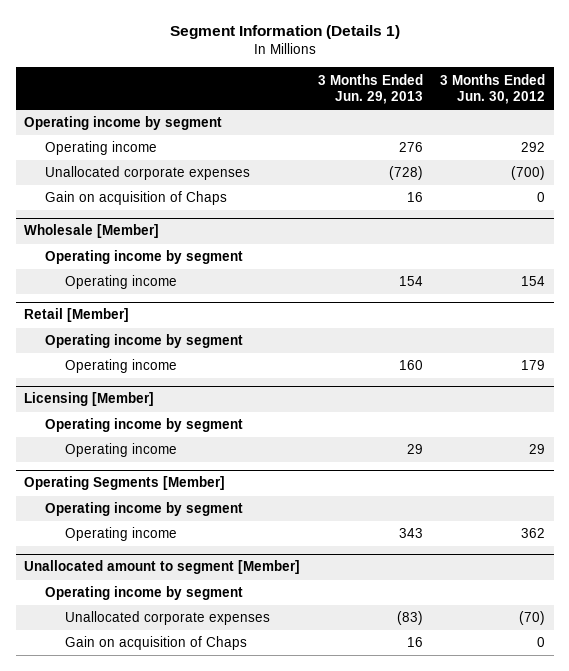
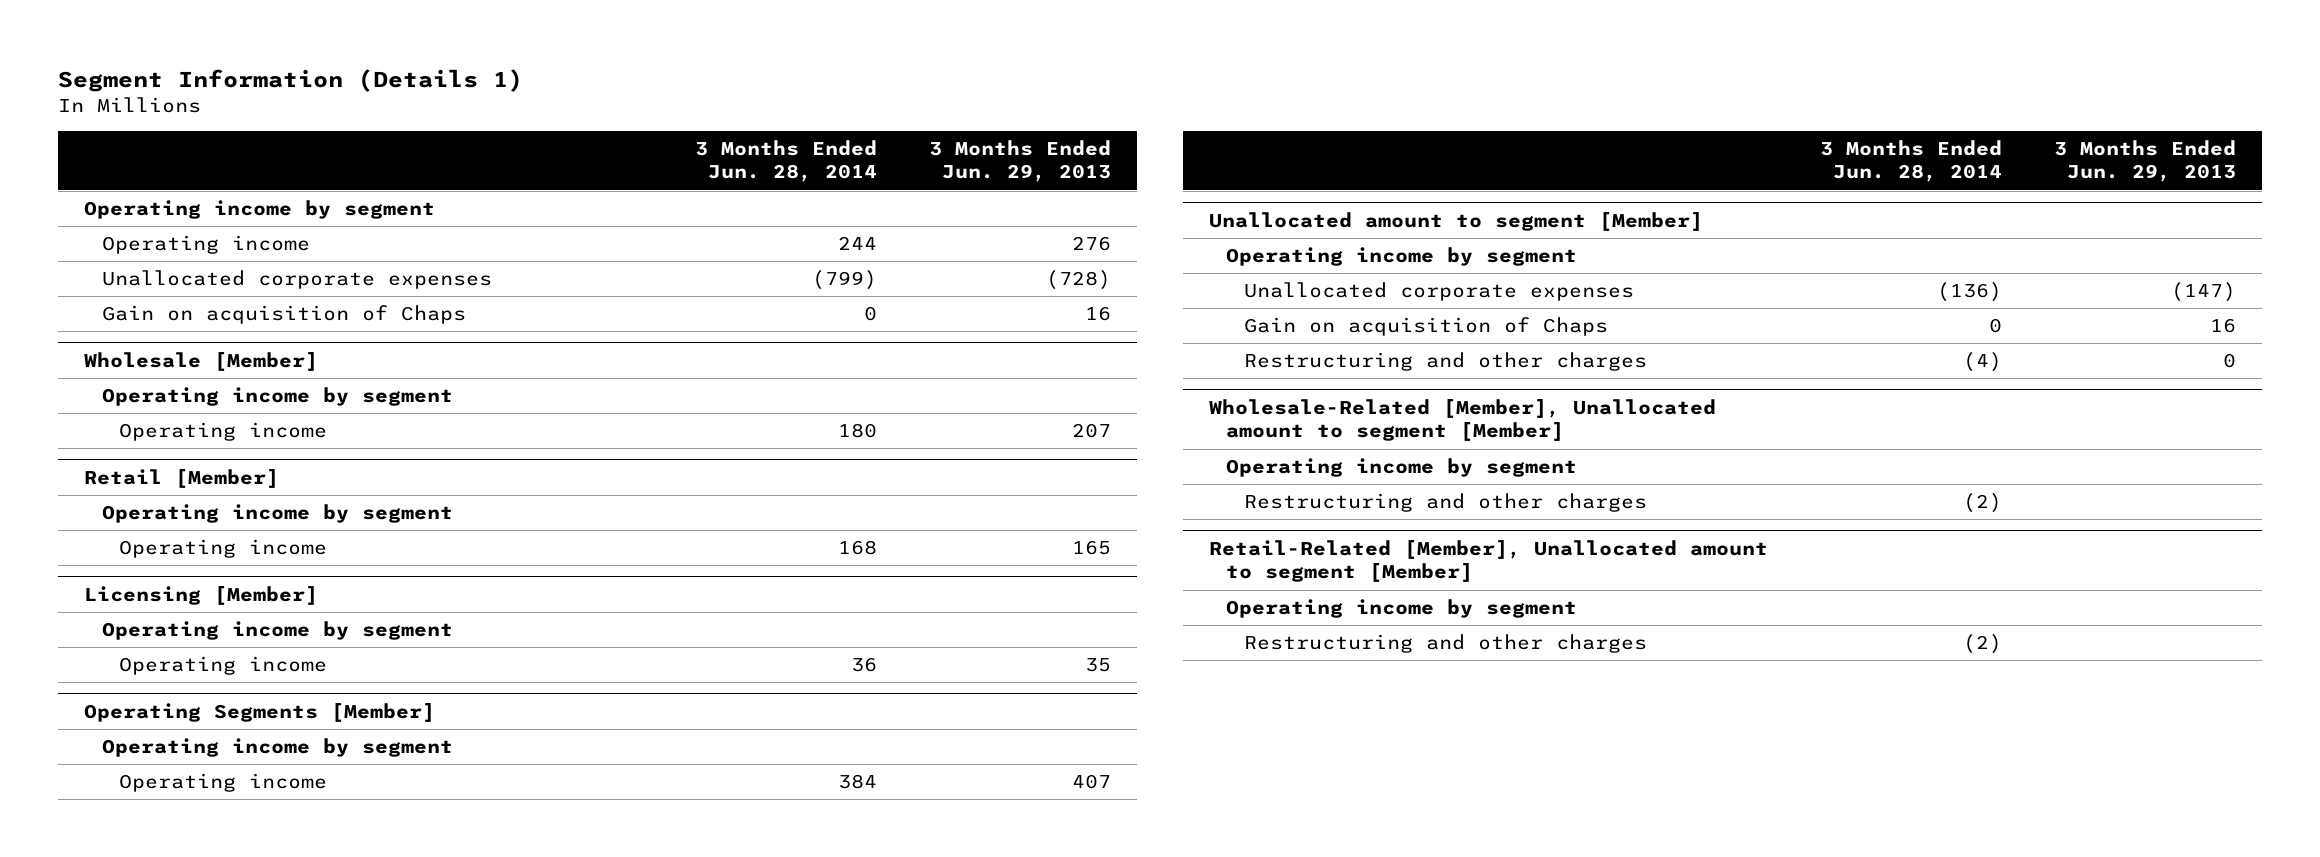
[439,73,545,104] 3 Months Ended Jun. 30, 2012 -> none
none -> [694,139,877,183] 3 Months Ended Jun. 28, 2014
[398,276,423,287] 154 -> [1071,423,1111,439] 207
[398,360,423,371] 160 -> [1071,540,1111,556] 165
[406,444,423,455] 29 -> [1084,658,1111,673] 35
[398,528,423,539] 343 -> [1071,774,1111,790] 407
[396,611,423,626] (83) -> [2170,282,2236,303] (147)
none -> [1243,352,1647,372] Restructuring and other charges
none -> [1208,398,1716,442] Wholesale-Related [Member], Unallocated amount to segment [Member]
none -> [1226,458,1578,478] Operating income by segment
none -> [1243,493,1647,513] Restructuring and other charges
none -> [1208,539,1768,583] Retail-Related [Member], Unallocated amount to segment [Member]
none -> [1226,599,1578,619] Operating income by segment
none -> [1243,634,1647,654] Restructuring and other charges

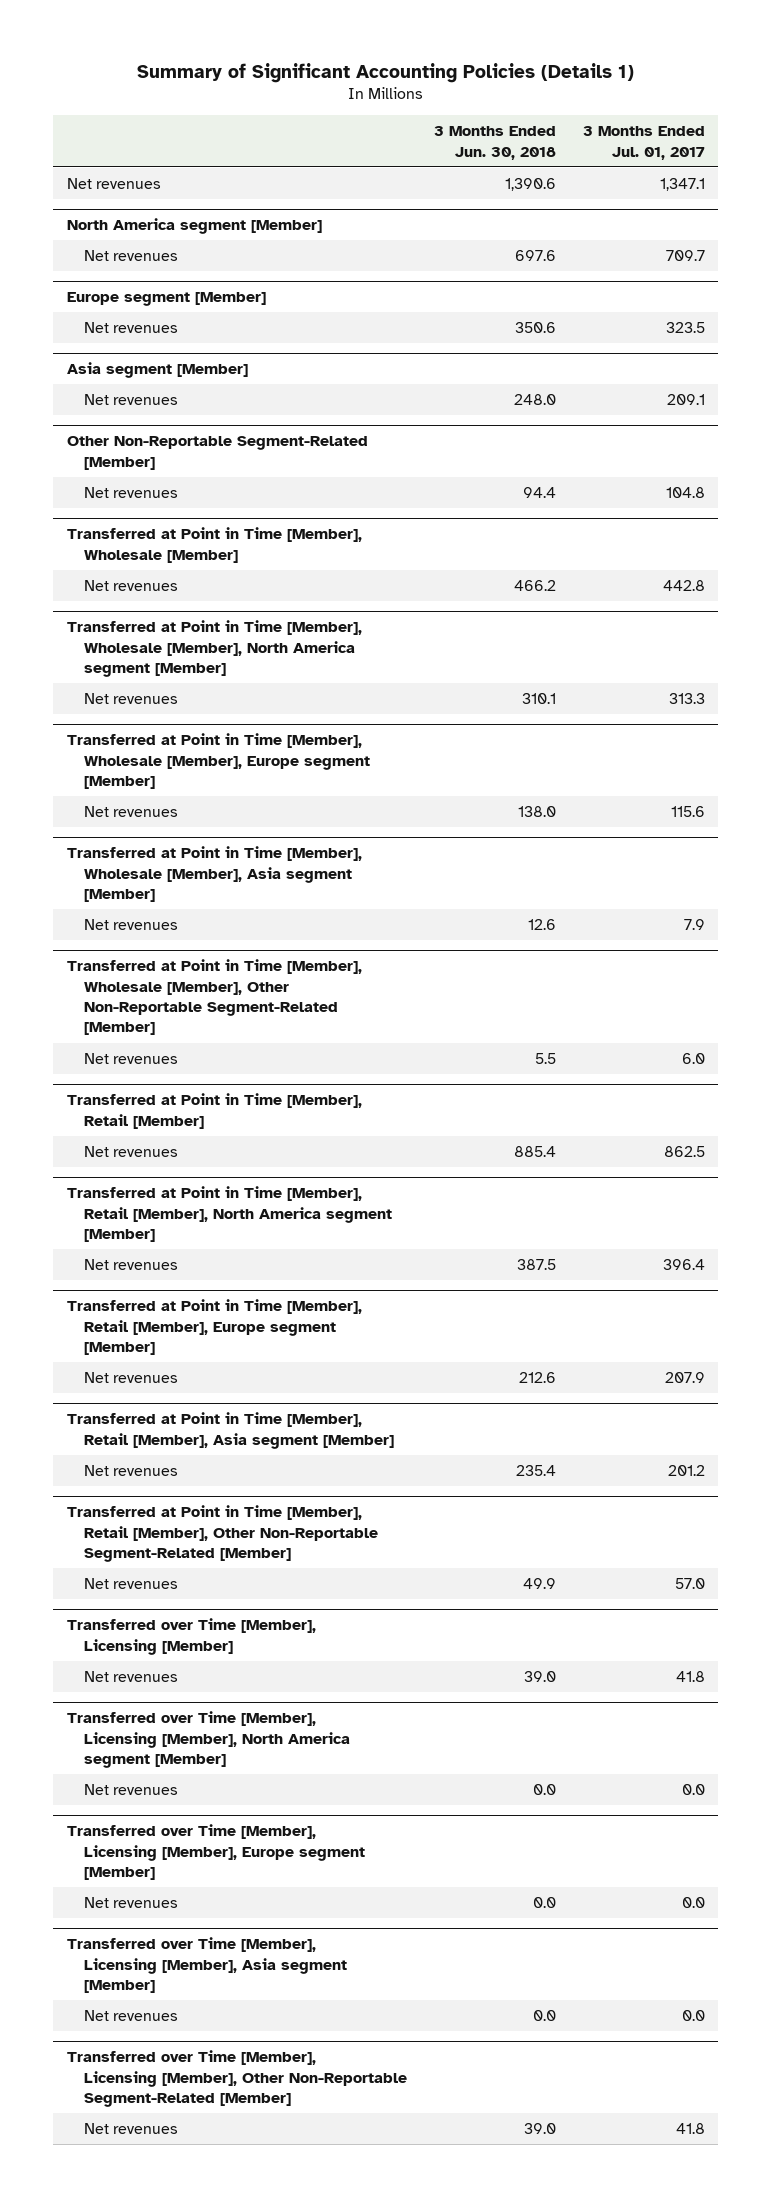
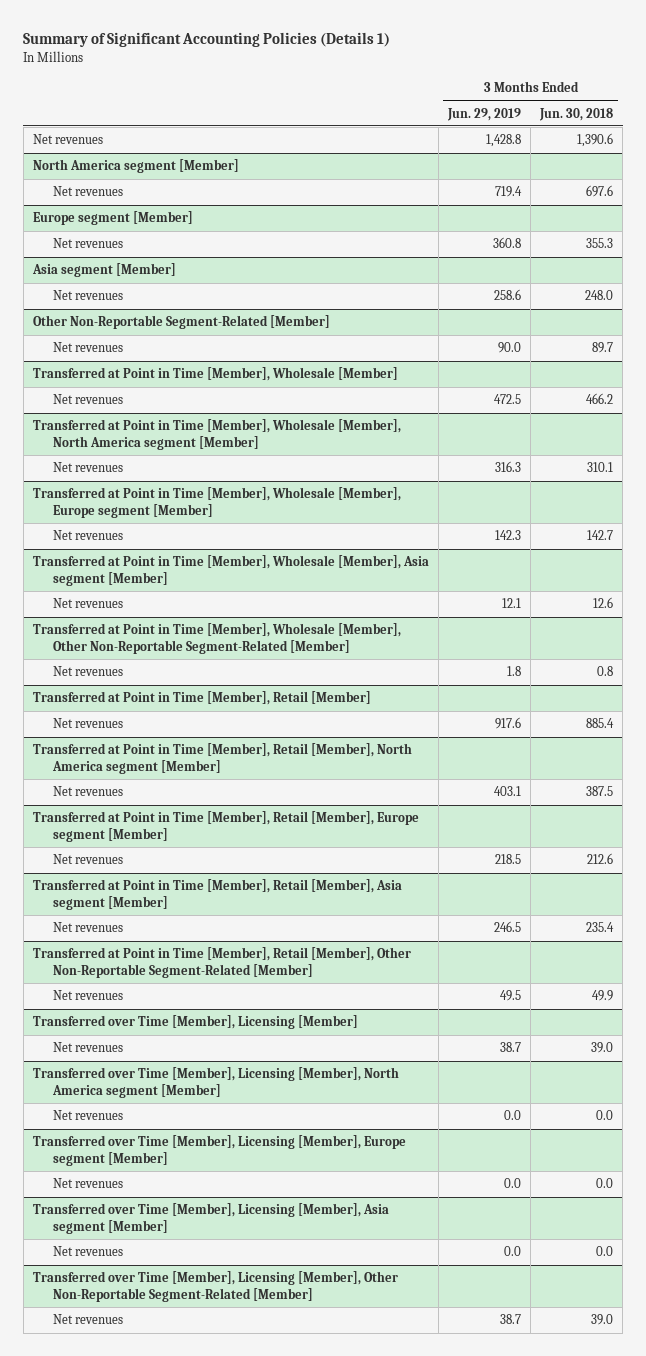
[582,126,705,160] 3 Months Ended Jul. 01, 2017 -> none
none -> [447,107,522,121] Jun. 29, 2019
[515,322,557,334] 350.6 -> [586,238,614,249] 355.3
[523,487,557,499] 94.4 -> [592,342,614,354] 89.7
[518,806,557,818] 138.0 -> [587,530,614,541] 142.7
[535,1053,557,1065] 5.5 -> [597,666,614,677] 0.8

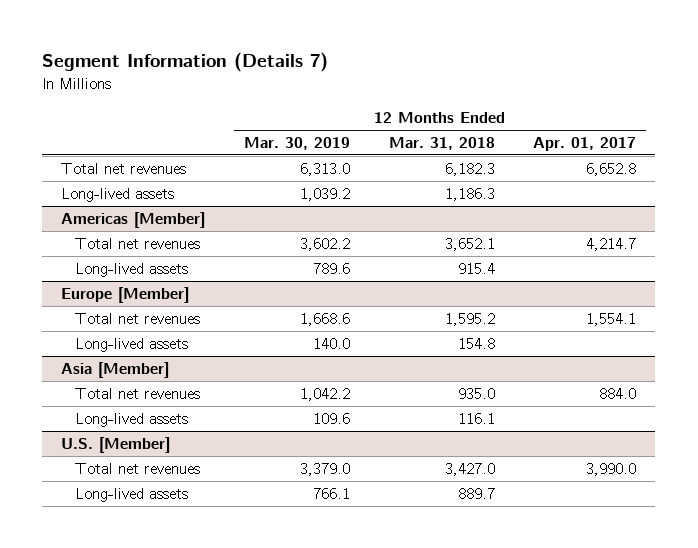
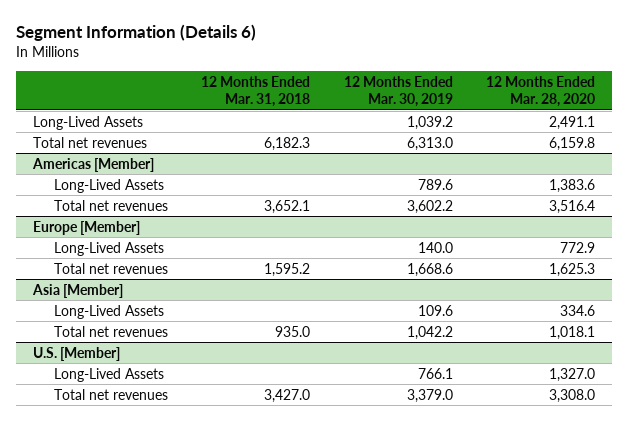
[42,52,329,73] Segment Information (Details 7) -> [15,23,256,41] Segment Information (Details 6)
[533,137,637,152] Apr. 01, 2017 -> none
none -> [486,75,596,108] 12 Months Ended Mar. 28, 2020
none -> [32,115,143,130] Long-Lived Assets
[61,187,175,202] Long-lived assets -> none
none -> [53,178,164,193] Long-Lived Assets
[74,262,188,277] Long-lived assets -> none
none -> [53,241,164,256] Long-Lived Assets
[74,337,188,352] Long-lived assets -> none
none -> [53,304,164,319] Long-Lived Assets
[74,412,188,427] Long-lived assets -> none
none -> [53,367,164,382] Long-Lived Assets
[74,487,188,502] Long-lived assets -> none

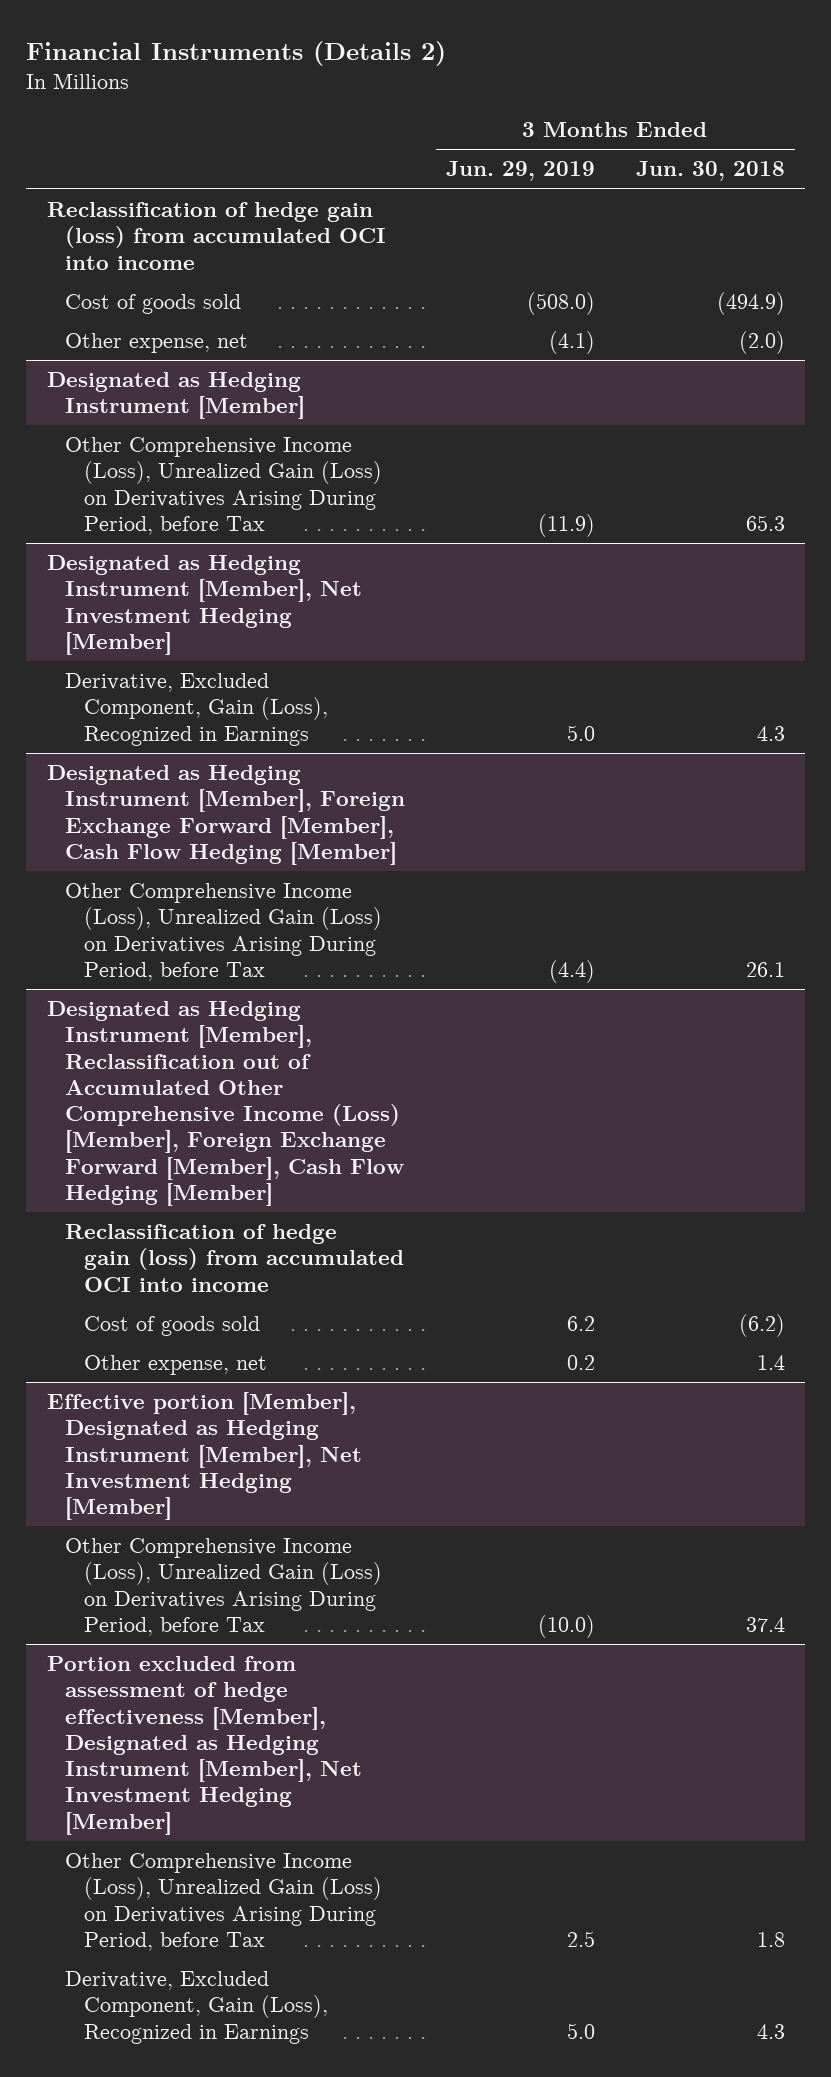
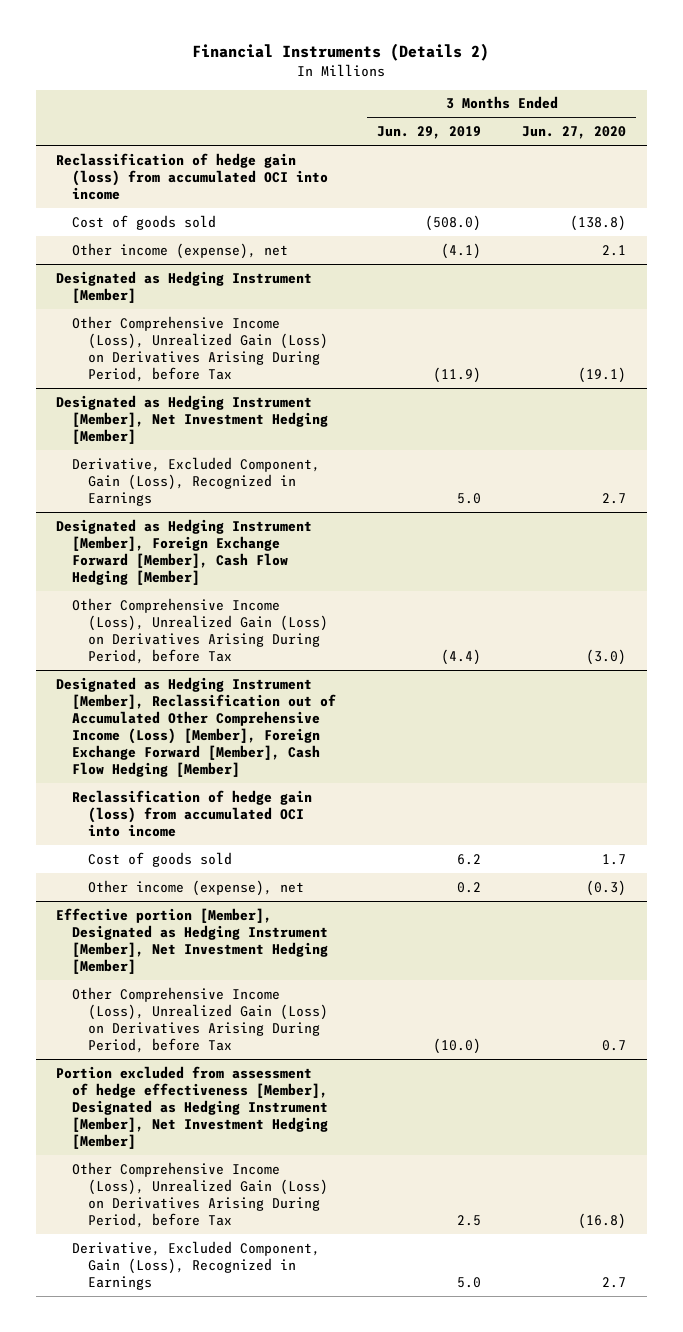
[635,161,785,182] Jun. 30, 2018 -> none
none -> [522,126,627,140] Jun. 27, 2020
[65,333,249,354] Other expense, net -> [72,242,289,259] Other income (expense), net
[84,1355,268,1376] Other expense, net -> [88,879,305,896] Other income (expense), net

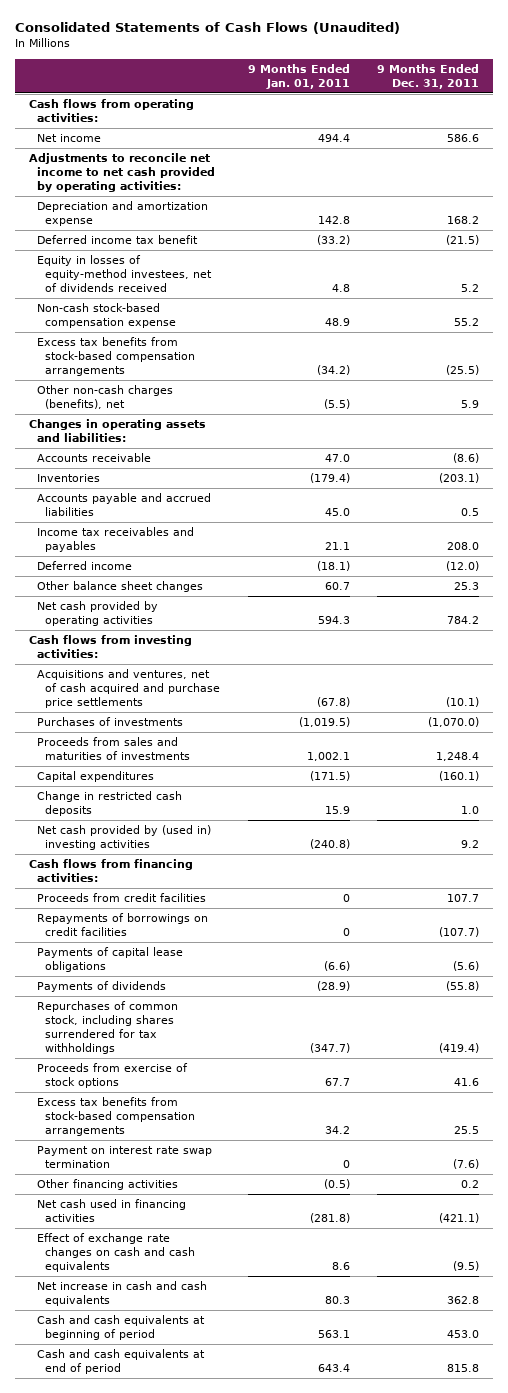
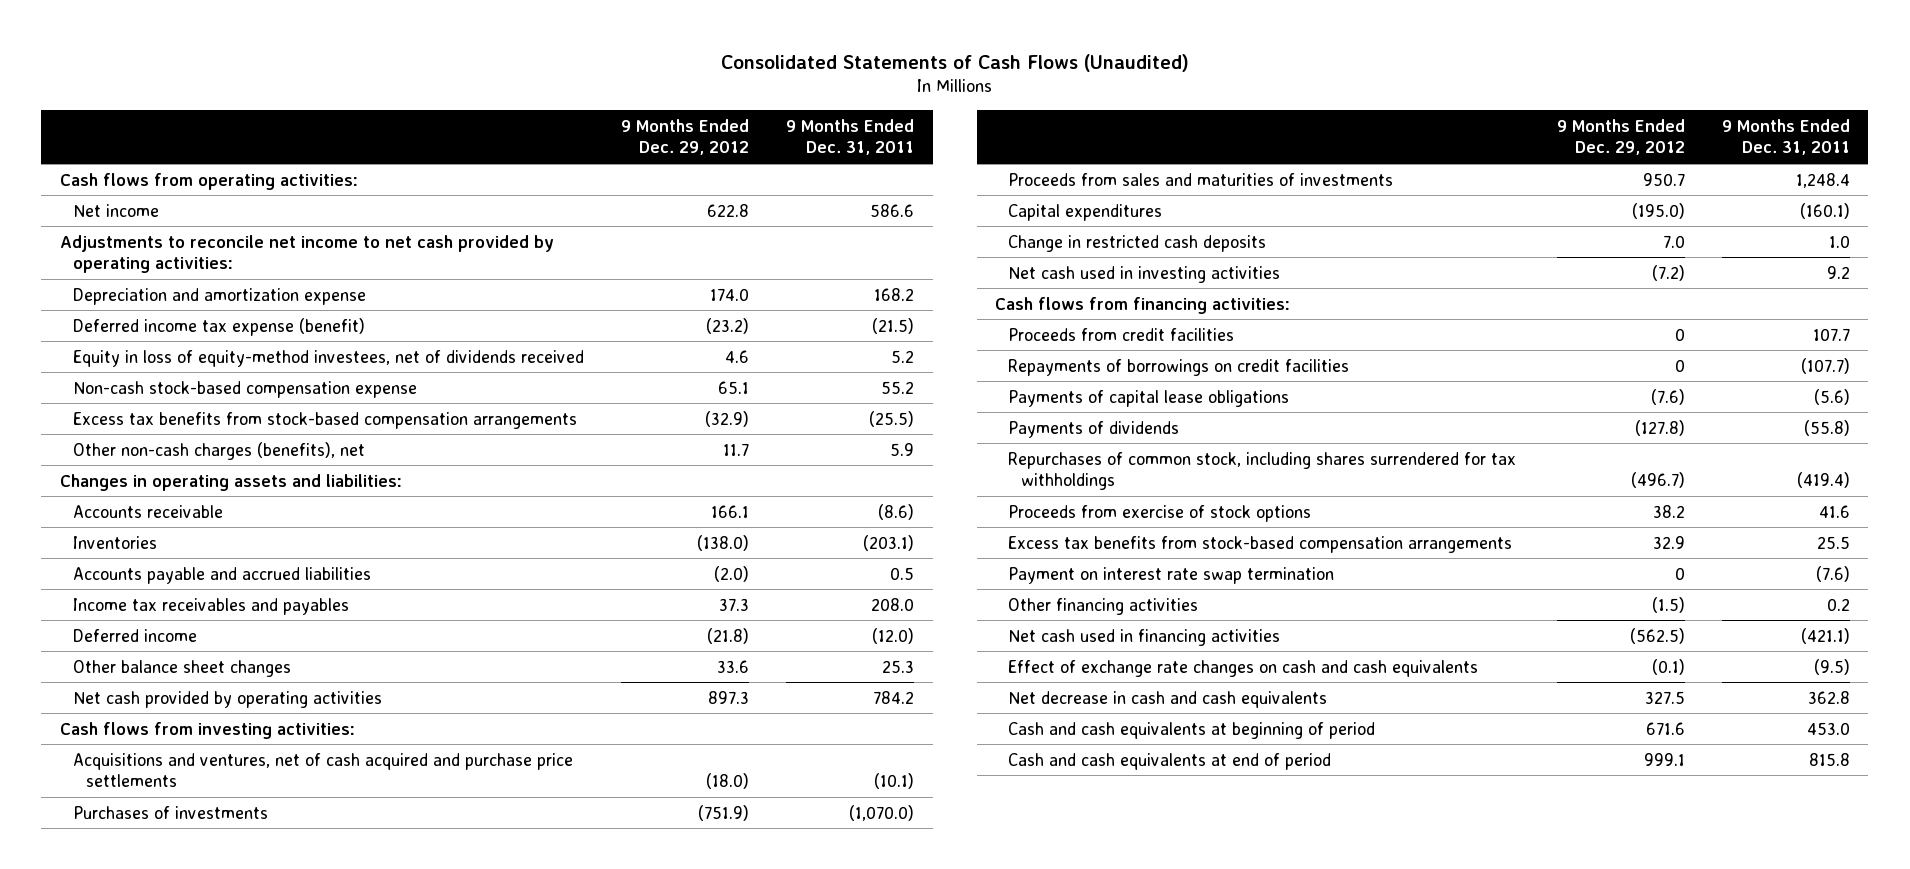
[247,63,350,89] 9 Months Ended Jan. 01, 2011 -> none
none -> [621,118,750,156] 9 Months Ended Dec. 29, 2012
[37,235,199,245] Deferred income tax benefit -> [72,317,365,336] Deferred income tax expense (benefit)
[37,255,213,292] Equity in losses of equity-method investees, net of dividends received -> [72,349,584,367] Equity in loss of equity-method investees, net of dividends received
[37,825,212,851] Net cash provided by (used in) investing activities -> [1008,265,1281,283] Net cash used in investing activities
[37,1281,208,1307] Net increase in cash and cash equivalents -> [1008,690,1328,708] Net decrease in cash and cash equivalents

